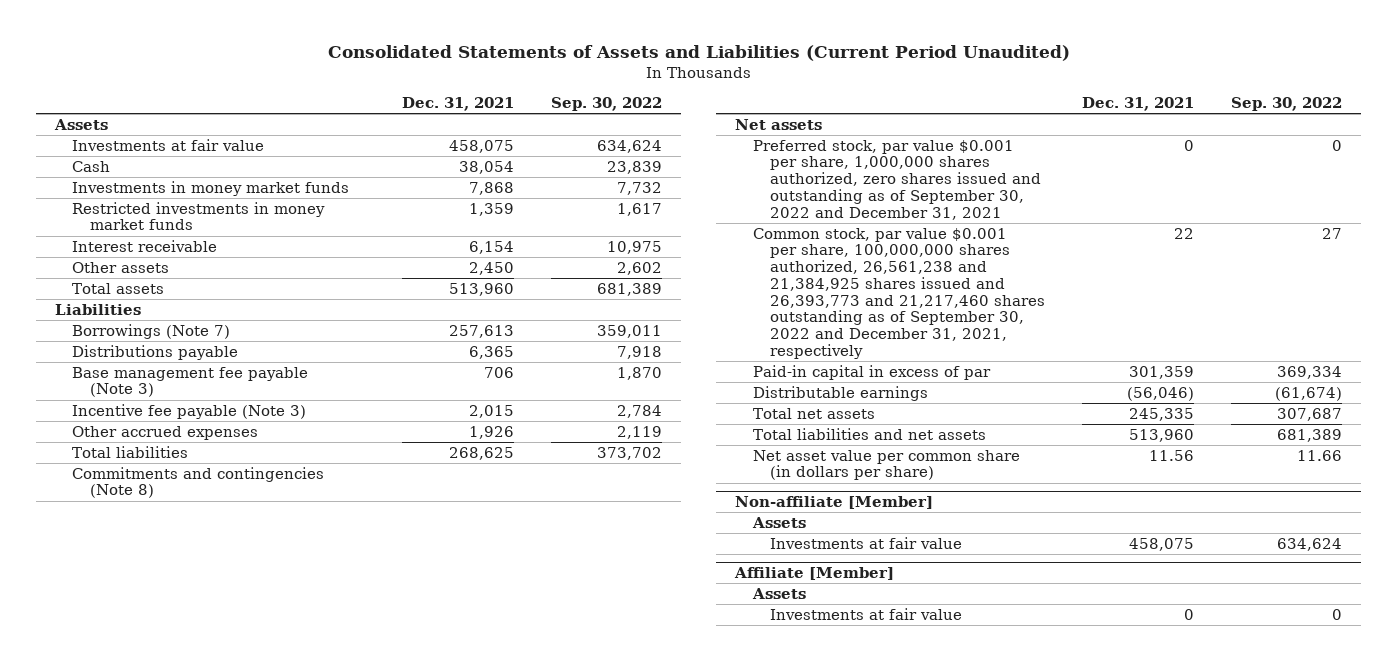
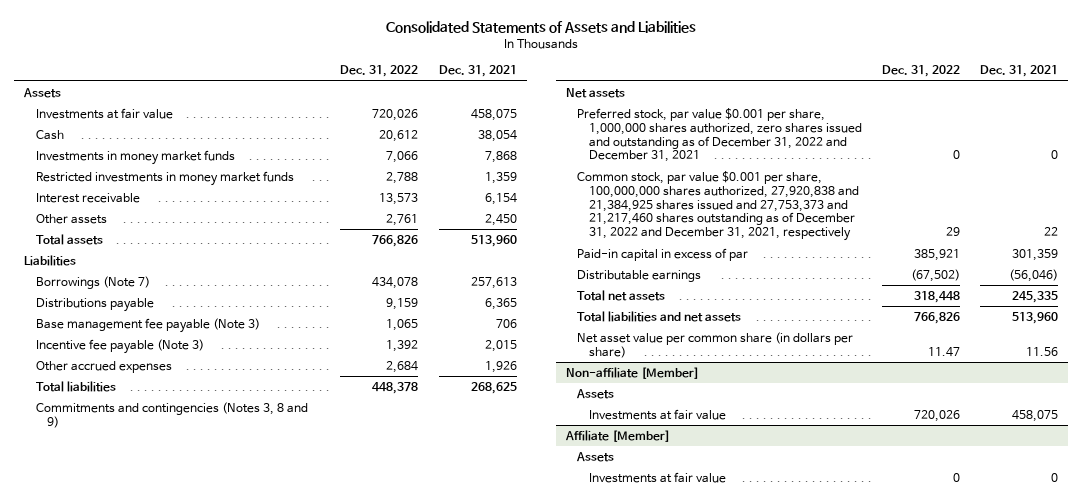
[327,45,1070,62] Consolidated Statements of Assets and Liabilities (Current Period Unaudited) -> [386,21,697,34] Consolidated Statements of Assets and Liabilities
[551,96,663,111] Sep. 30, 2022 -> none
none -> [340,65,419,78] Dec. 31, 2022
[72,466,325,499] Commitments and contingencies (Note 8) -> [35,401,308,428] Commitments and contingencies (Notes 3, 8 and 9)
[752,139,1041,220] Preferred stock, par value $0.001 per share, 1,000,000 shares authorized, zero shares issued and outstanding as of September 30, 2022 and December 31, 2021 -> [577,107,862,163] Preferred stock, par value $0.001 per share, 1,000,000 shares authorized, zero shares issued and outstanding as of December 31, 2022 and December 31, 2021
[752,227,1045,359] Common stock, par value $0.001 per share, 100,000,000 shares authorized, 26,561,238 and 21,384,925 shares issued and 26,393,773 and 21,217,460 shares outstanding as of September 30, 2022 and December 31, 2021, respectively -> [577,170,859,242] Common stock, par value $0.001 per share, 100,000,000 shares authorized, 27,920,838 and 21,384,925 shares issued and 27,753,373 and 21,217,460 shares outstanding as of December 31, 2022 and December 31, 2021, respectively

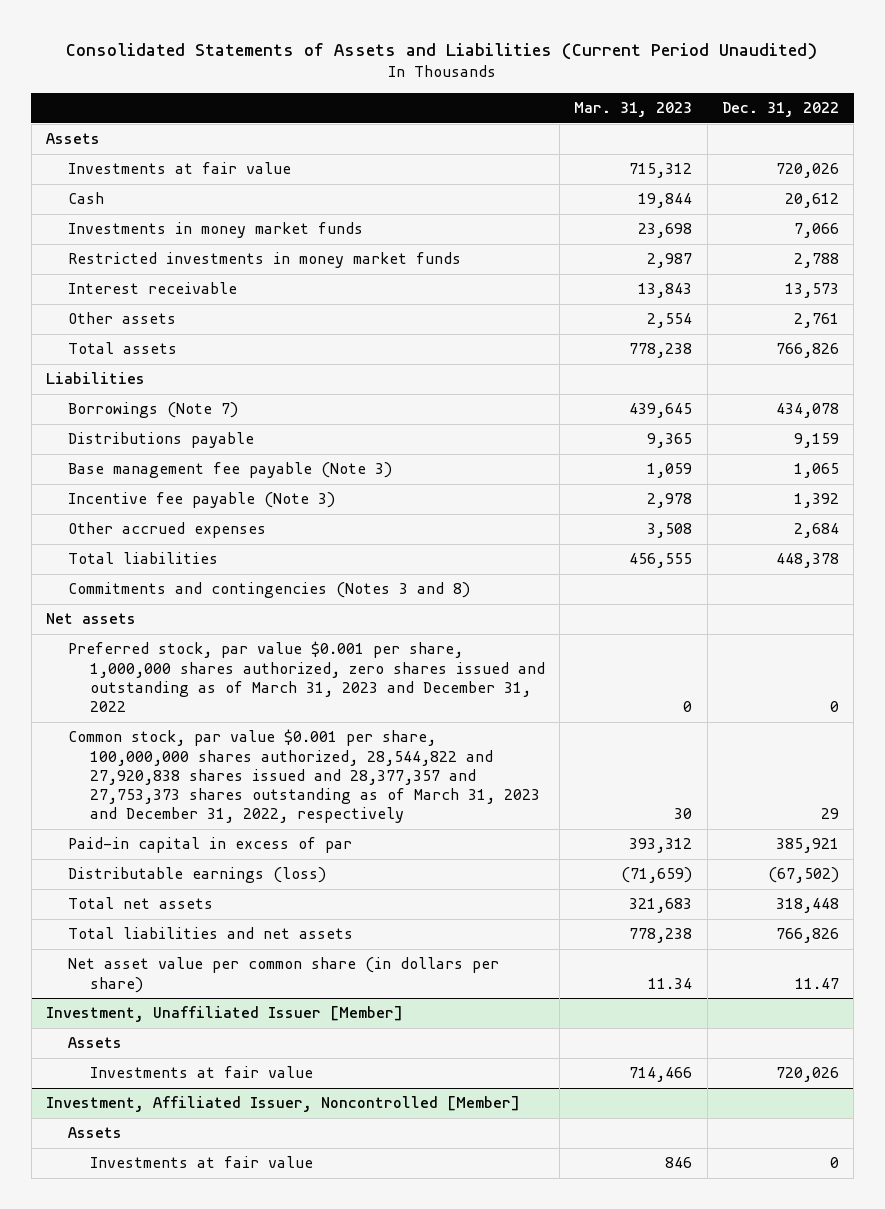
[386,21,697,34] Consolidated Statements of Assets and Liabilities -> [66,42,818,60] Consolidated Statements of Assets and Liabilities (Current Period Unaudited)
[438,65,517,78] Dec. 31, 2021 -> none
none -> [574,102,693,118] Mar. 31, 2023
[35,401,308,428] Commitments and contingencies (Notes 3, 8 and 9) -> [67,582,470,599] Commitments and contingencies (Notes 3 and 8)
[577,107,862,163] Preferred stock, par value $0.001 per share, 1,000,000 shares authorized, zero shares issued and outstanding as of December 31, 2022 and December 31, 2021 -> [67,641,545,713] Preferred stock, par value $0.001 per share, 1,000,000 shares authorized, zero shares issued and outstanding as of March 31, 2023 and December 31, 2022
[577,170,859,242] Common stock, par value $0.001 per share, 100,000,000 shares authorized, 27,920,838 and 21,384,925 shares issued and 27,753,373 and 21,217,460 shares outstanding as of December 31, 2022 and December 31, 2021, respectively -> [67,729,540,824] Common stock, par value $0.001 per share, 100,000,000 shares authorized, 28,544,822 and 27,920,838 shares issued and 28,377,357 and 27,753,373 shares outstanding as of March 31, 2023 and December 31, 2022, respectively
[577,269,702,282] Distributable earnings -> [67,867,326,884] Distributable earnings (loss)
[565,366,699,379] Non-affiliate [Member] -> none
none -> [45,1006,403,1023] Investment, Unaffiliated Issuer [Member]
[564,429,670,442] Affiliate [Member] -> none
none -> [45,1096,520,1113] Investment, Affiliated Issuer, Noncontrolled [Member]

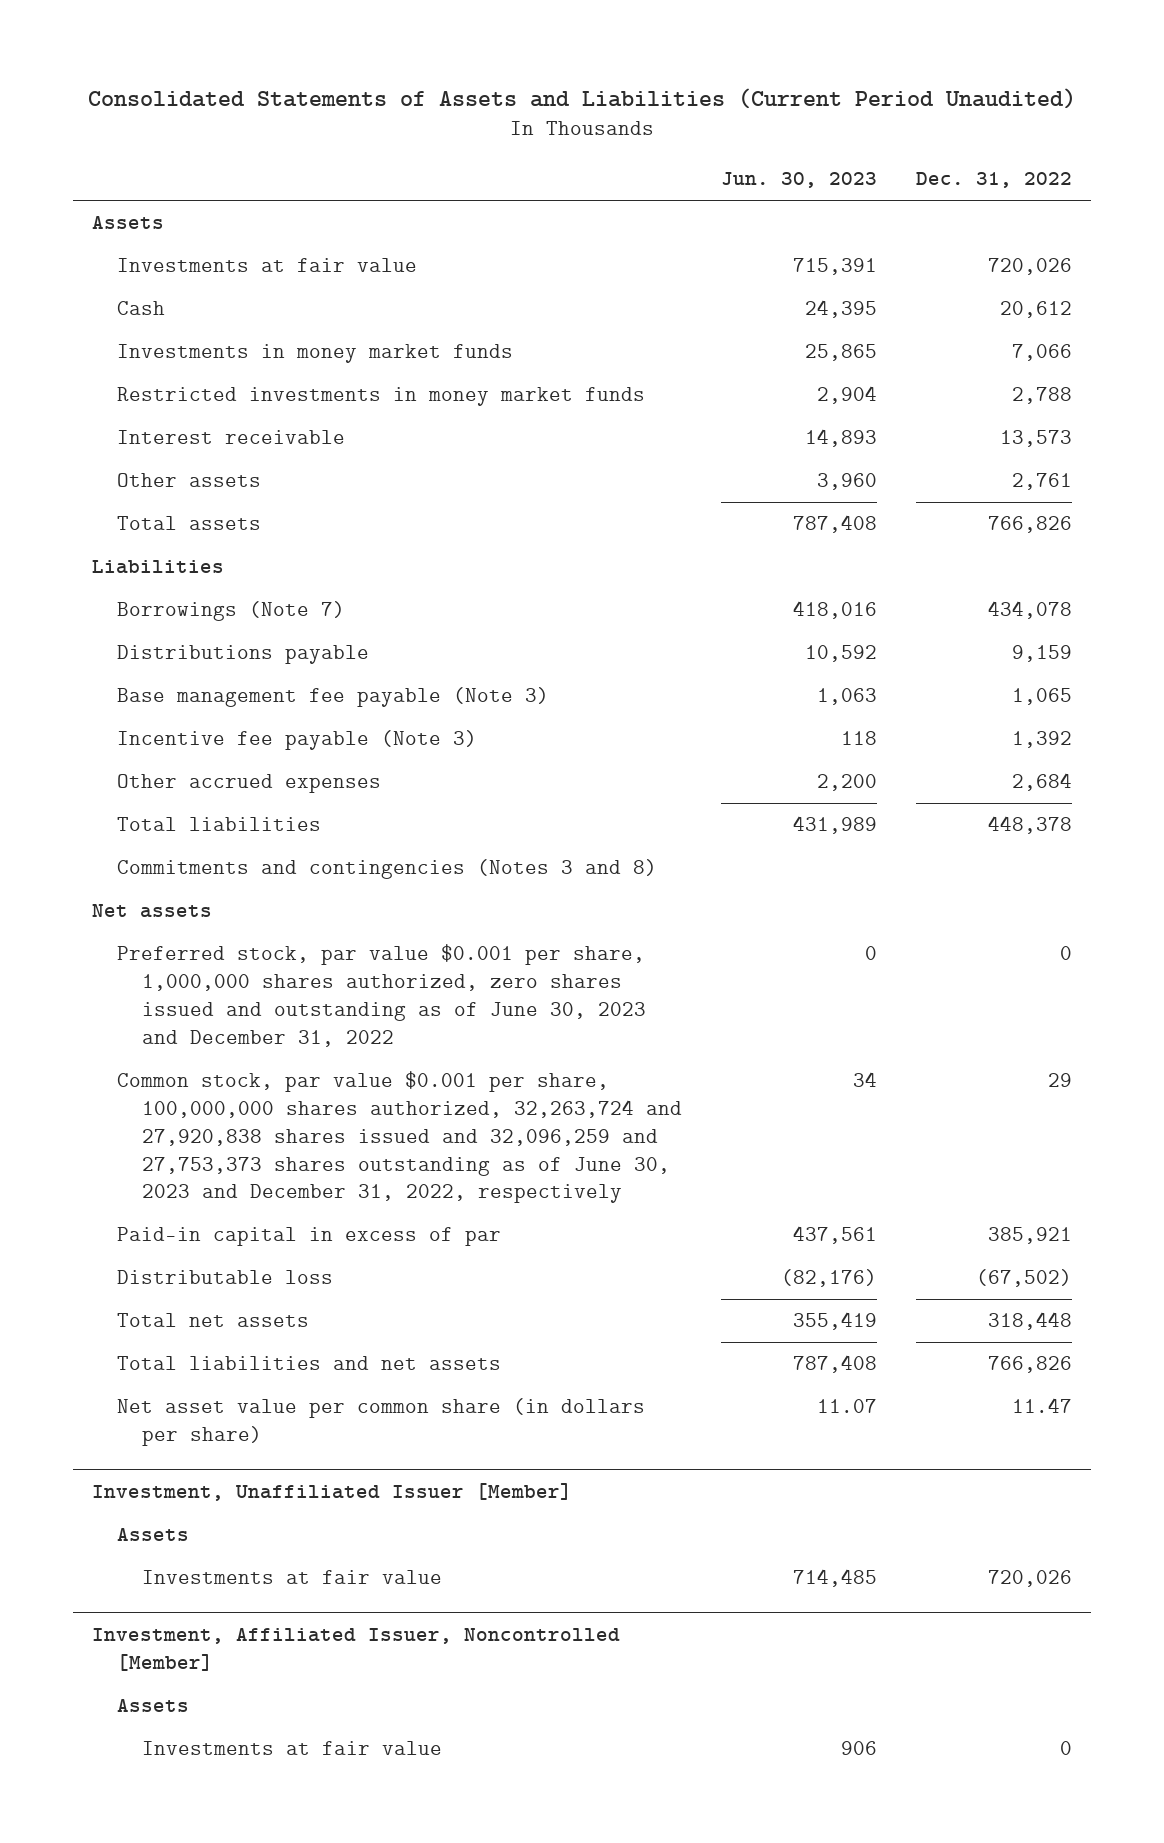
[574,102,693,118] Mar. 31, 2023 -> none
none -> [721,171,878,188] Jun. 30, 2023
[67,641,545,713] Preferred stock, par value $0.001 per share, 1,000,000 shares authorized, zero shares issued and outstanding as of March 31, 2023 and December 31, 2022 -> [117,944,647,1047] Preferred stock, par value $0.001 per share, 1,000,000 shares authorized, zero shares issued and outstanding as of June 30, 2023 and December 31, 2022
[67,729,540,824] Common stock, par value $0.001 per share, 100,000,000 shares authorized, 28,544,822 and 27,920,838 shares issued and 28,377,357 and 27,753,373 shares outstanding as of March 31, 2023 and December 31, 2022, respectively -> [117,1071,683,1204] Common stock, par value $0.001 per share, 100,000,000 shares authorized, 32,263,724 and 27,920,838 shares issued and 32,096,259 and 27,753,373 shares outstanding as of June 30, 2023 and December 31, 2022, respectively
[67,867,326,884] Distributable earnings (loss) -> [117,1270,334,1285] Distributable loss

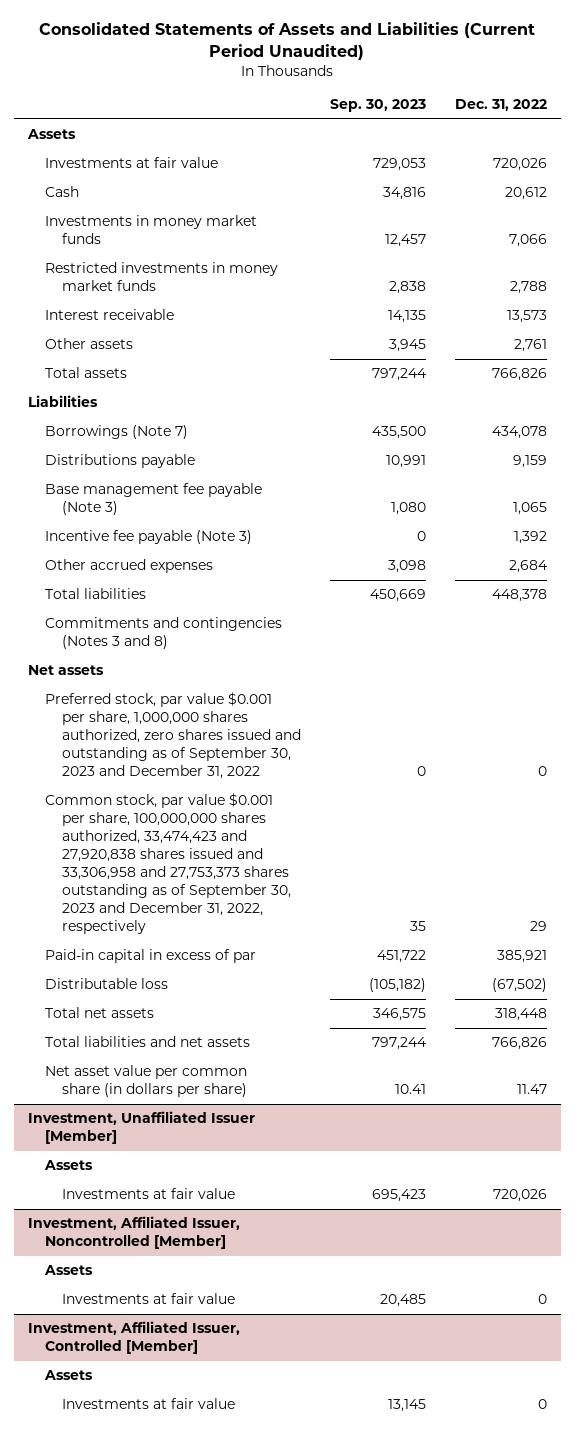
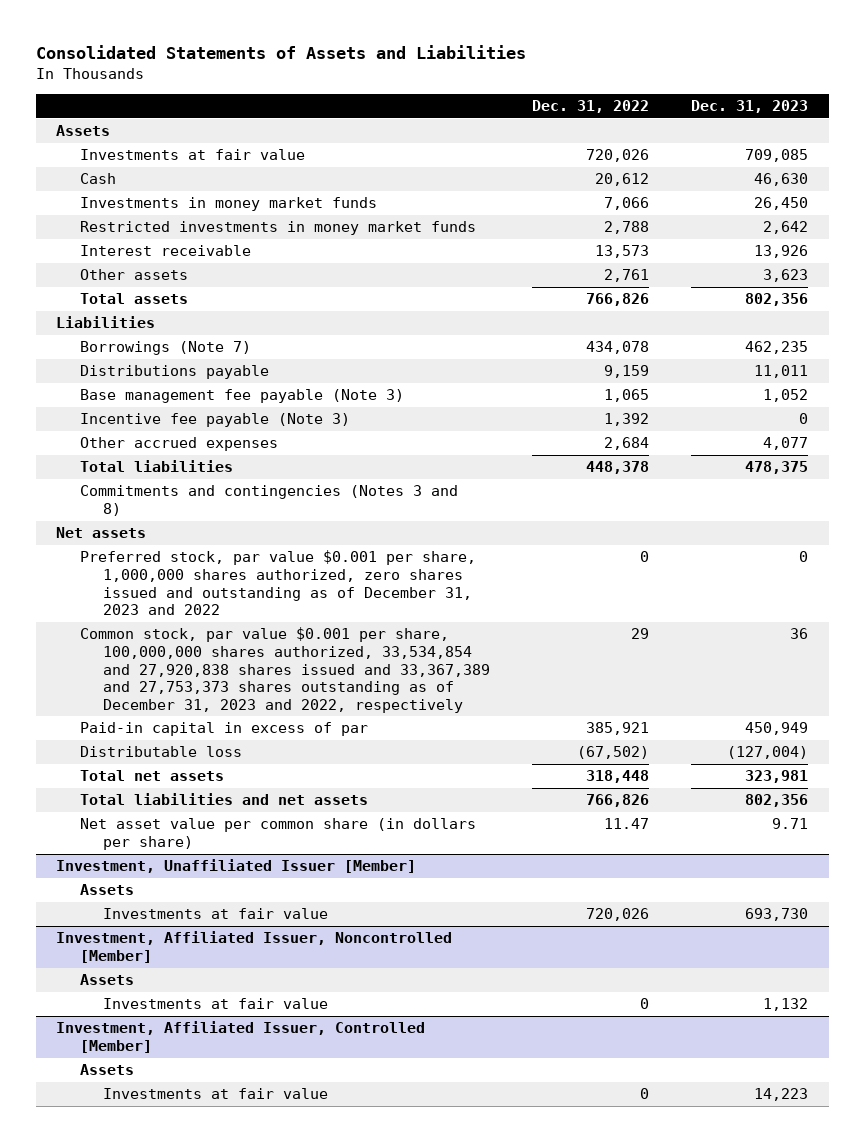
[39,22,536,61] Consolidated Statements of Assets and Liabilities (Current Period Unaudited) -> [35,44,526,59] Consolidated Statements of Assets and Liabilities
[329,99,426,113] Sep. 30, 2023 -> none
none -> [690,100,808,114] Dec. 31, 2023
[45,692,301,780] Preferred stock, par value $0.001 per share, 1,000,000 shares authorized, zero shares issued and outstanding as of September 30, 2023 and December 31, 2022 -> [79,550,476,616] Preferred stock, par value $0.001 per share, 1,000,000 shares authorized, zero shares issued and outstanding as of December 31, 2023 and 2022
[45,793,291,935] Common stock, par value $0.001 per share, 100,000,000 shares authorized, 33,474,423 and 27,920,838 shares issued and 33,306,958 and 27,753,373 shares outstanding as of September 30, 2023 and December 31, 2022, respectively -> [79,627,491,713] Common stock, par value $0.001 per share, 100,000,000 shares authorized, 33,534,854 and 27,920,838 shares issued and 33,367,389 and 27,753,373 shares outstanding as of December 31, 2023 and 2022, respectively

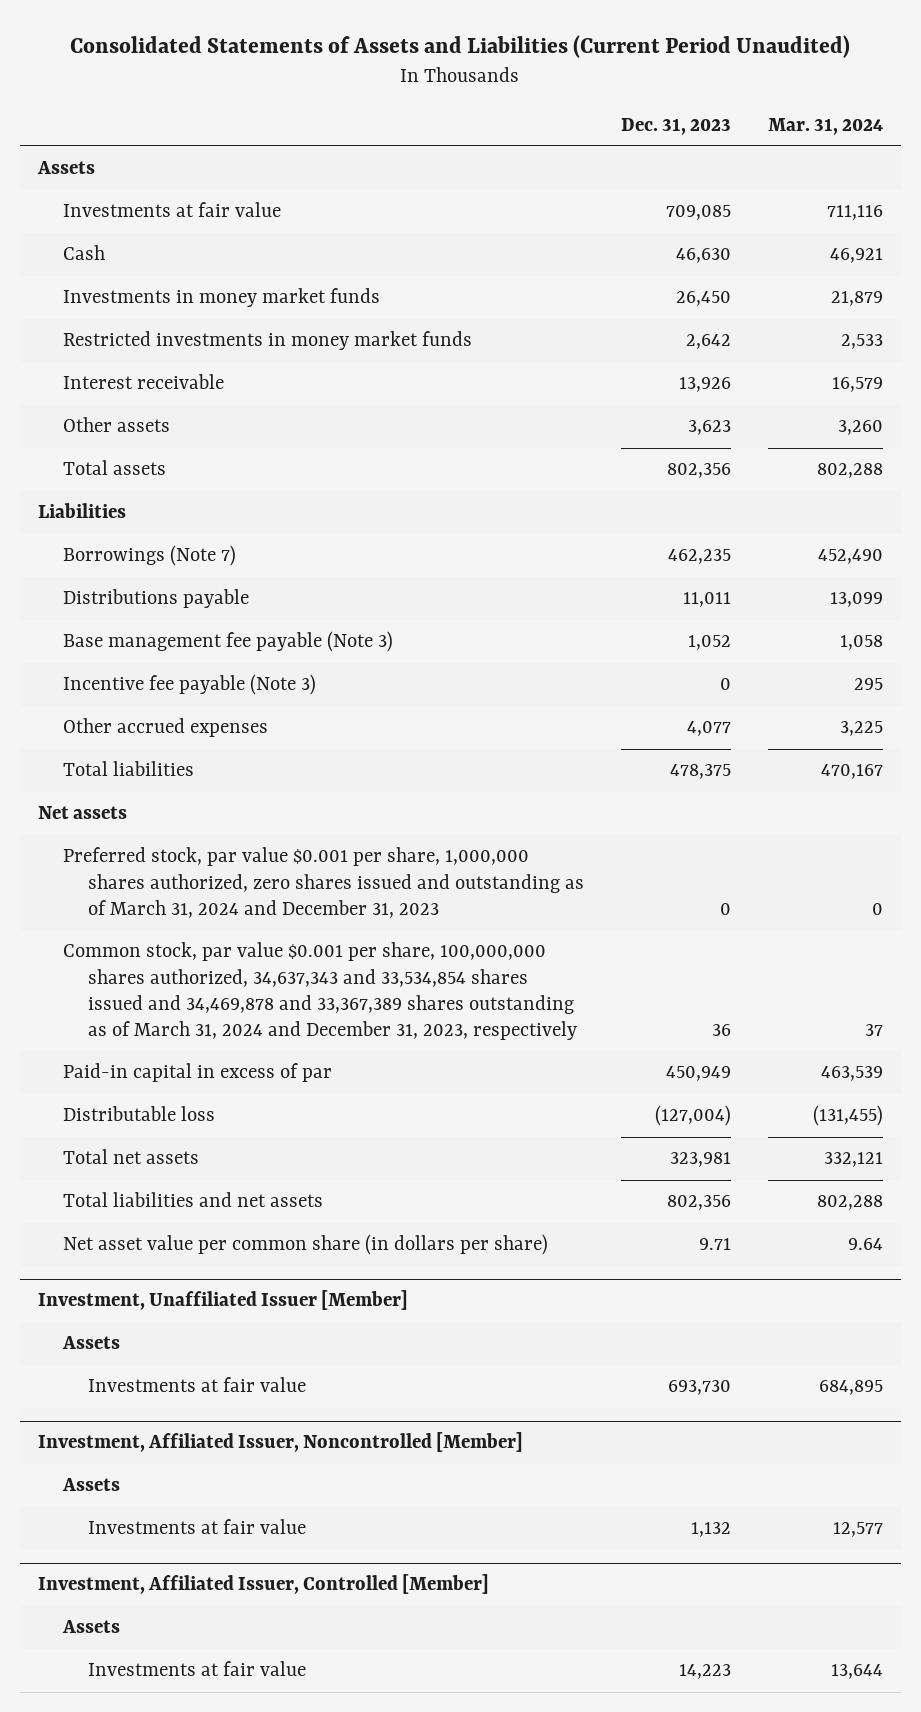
[35,44,526,59] Consolidated Statements of Assets and Liabilities -> [70,34,851,58] Consolidated Statements of Assets and Liabilities (Current Period Unaudited)
[531,100,649,114] Dec. 31, 2022 -> none
none -> [767,117,883,135] Mar. 31, 2024
[79,485,458,517] Commitments and contingencies (Notes 3 and 8) -> none
[79,550,476,616] Preferred stock, par value $0.001 per share, 1,000,000 shares authorized, zero shares issued and outstanding as of December 31, 2023 and 2022 -> [62,847,584,918] Preferred stock, par value $0.001 per share, 1,000,000 shares authorized, zero shares issued and outstanding as of March 31, 2024 and December 31, 2023
[79,627,491,713] Common stock, par value $0.001 per share, 100,000,000 shares authorized, 33,534,854 and 27,920,838 shares issued and 33,367,389 and 27,753,373 shares outstanding as of December 31, 2023 and 2022, respectively -> [62,942,577,1040] Common stock, par value $0.001 per share, 100,000,000 shares authorized, 34,637,343 and 33,534,854 shares issued and 34,469,878 and 33,367,389 shares outstanding as of March 31, 2024 and December 31, 2023, respectively

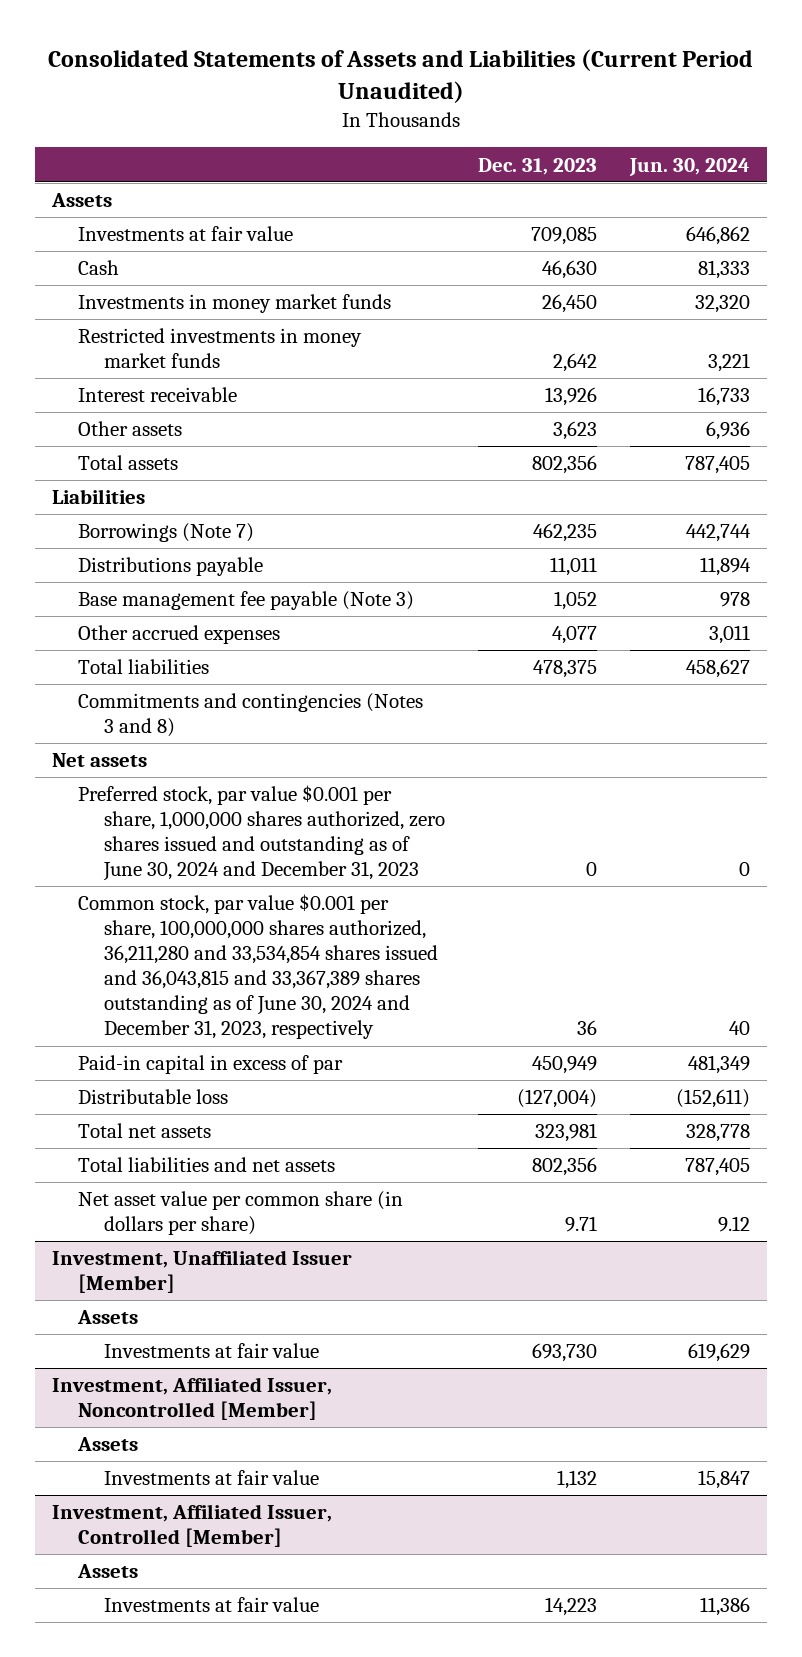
[767,117,883,135] Mar. 31, 2024 -> none
none -> [629,157,751,176] Jun. 30, 2024
[62,674,316,696] Incentive fee payable (Note 3) -> none
none -> [77,693,423,738] Commitments and contingencies (Notes 3 and 8)
[62,847,584,918] Preferred stock, par value $0.001 per share, 1,000,000 shares authorized, zero shares issued and outstanding as of March 31, 2024 and December 31, 2023 -> [77,785,446,882] Preferred stock, par value $0.001 per share, 1,000,000 shares authorized, zero shares issued and outstanding as of June 30, 2024 and December 31, 2023
[62,942,577,1040] Common stock, par value $0.001 per share, 100,000,000 shares authorized, 34,637,343 and 33,534,854 shares issued and 34,469,878 and 33,367,389 shares outstanding as of March 31, 2024 and December 31, 2023, respectively -> [77,894,439,1040] Common stock, par value $0.001 per share, 100,000,000 shares authorized, 36,211,280 and 33,534,854 shares issued and 36,043,815 and 33,367,389 shares outstanding as of June 30, 2024 and December 31, 2023, respectively

